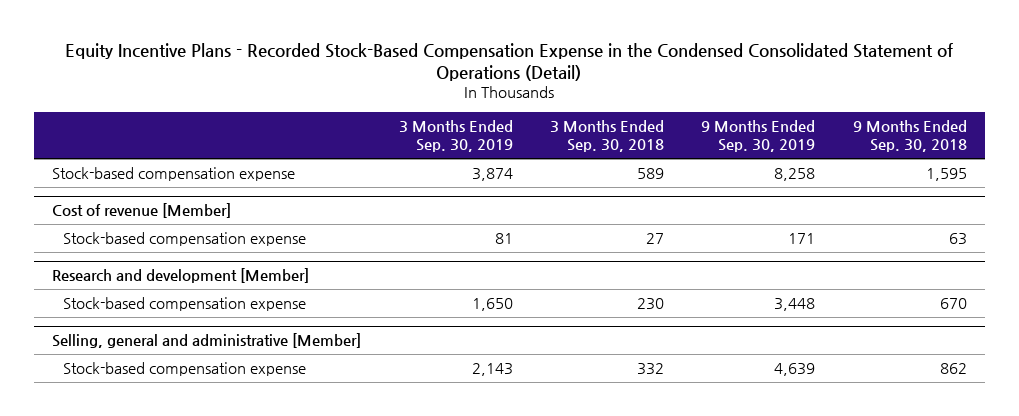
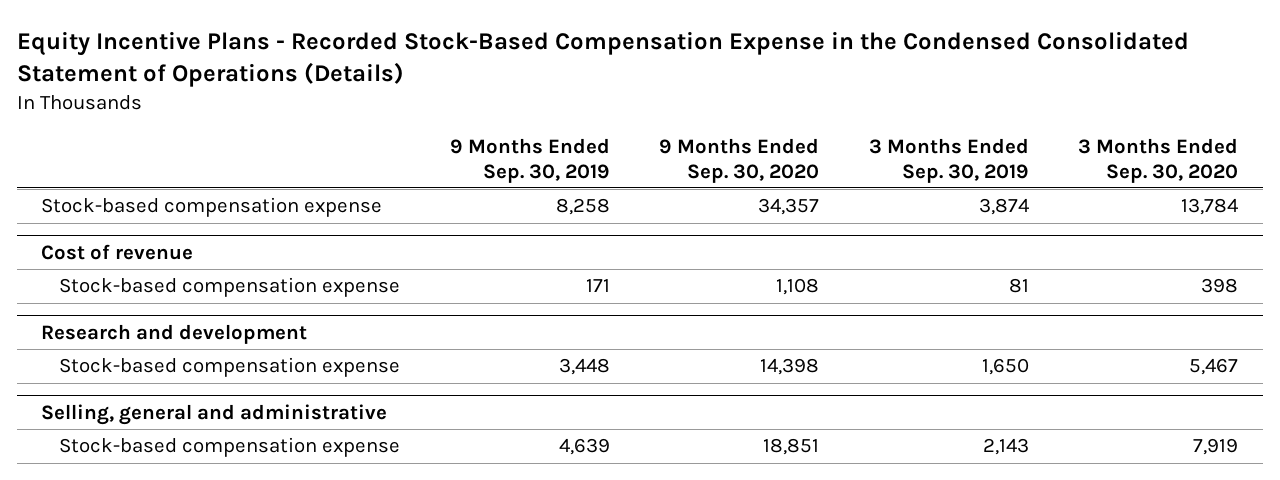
[65,42,954,82] Equity Incentive Plans - Recorded Stock-Based Compensation Expense in the Condensed Consolidated Statement of Operations (Detail) -> [16,30,1189,87] Equity Incentive Plans - Recorded Stock-Based Compensation Expense in the Condensed Consolidated Statement of Operations (Details)
[549,119,664,153] 3 Months Ended Sep. 30, 2018 -> none
[852,119,967,153] 9 Months Ended Sep. 30, 2018 -> none
none -> [659,138,820,183] 9 Months Ended Sep. 30, 2020
none -> [1078,138,1239,183] 3 Months Ended Sep. 30, 2020
[52,203,232,219] Cost of revenue [Member] -> [41,243,194,260] Cost of revenue
[52,268,310,284] Research and development [Member] -> [41,323,308,344] Research and development
[52,333,362,349] Selling, general and administrative [Member] -> [41,403,388,425] Selling, general and administrative

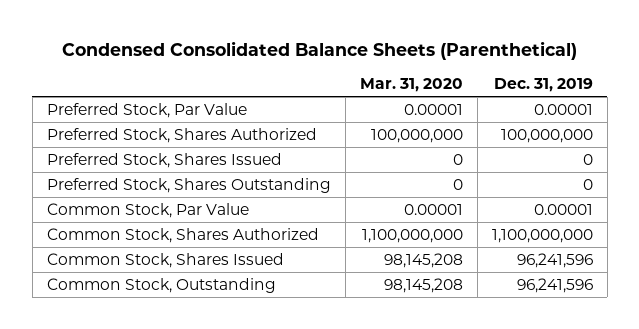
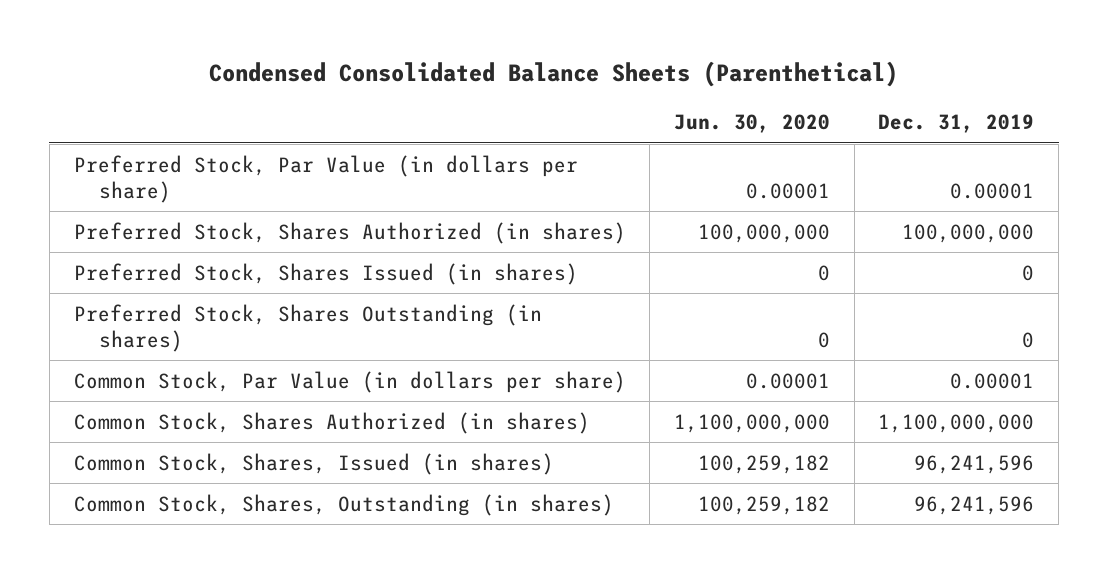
[359,78,463,93] Mar. 31, 2020 -> none
none -> [673,114,830,134] Jun. 30, 2020
[46,103,247,119] Preferred Stock, Par Value -> [73,154,578,203] Preferred Stock, Par Value (in dollars per share)
[46,128,317,144] Preferred Stock, Shares Authorized -> [73,221,626,244] Preferred Stock, Shares Authorized (in shares)
[46,153,282,169] Preferred Stock, Shares Issued -> [73,262,578,285] Preferred Stock, Shares Issued (in shares)
[46,178,331,194] Preferred Stock, Shares Outstanding -> [73,303,542,352] Preferred Stock, Shares Outstanding (in shares)
[46,203,249,219] Common Stock, Par Value -> [73,370,626,393] Common Stock, Par Value (in dollars per share)
[46,228,319,244] Common Stock, Shares Authorized -> [73,411,590,434] Common Stock, Shares Authorized (in shares)
[46,253,284,269] Common Stock, Shares Issued -> [73,452,554,475] Common Stock, Shares, Issued (in shares)
[46,278,276,294] Common Stock, Outstanding -> [73,493,614,516] Common Stock, Shares, Outstanding (in shares)

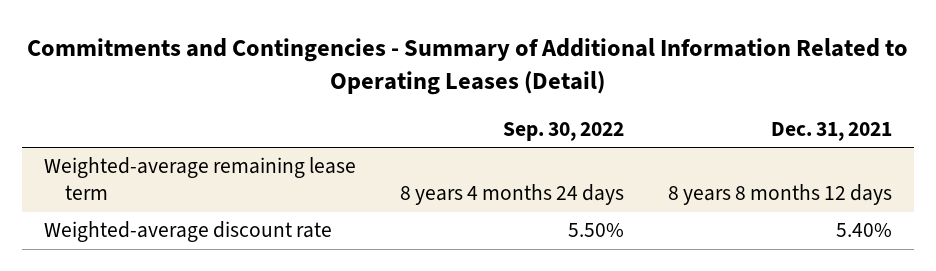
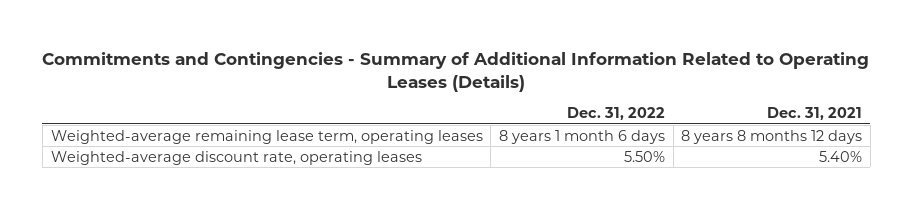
[27,37,909,95] Commitments and Contingencies - Summary of Additional Information Related to Operating Leases (Detail) -> [42,52,870,92] Commitments and Contingencies - Summary of Additional Information Related to Operating Leases (Details)
[503,121,625,141] Sep. 30, 2022 -> none
none -> [566,107,665,121] Dec. 31, 2022
[44,157,357,201] Weighted-average remaining lease term -> [50,129,483,144] Weighted-average remaining lease term, operating leases
[44,221,333,243] Weighted-average discount rate -> [50,150,422,165] Weighted-average discount rate, operating leases

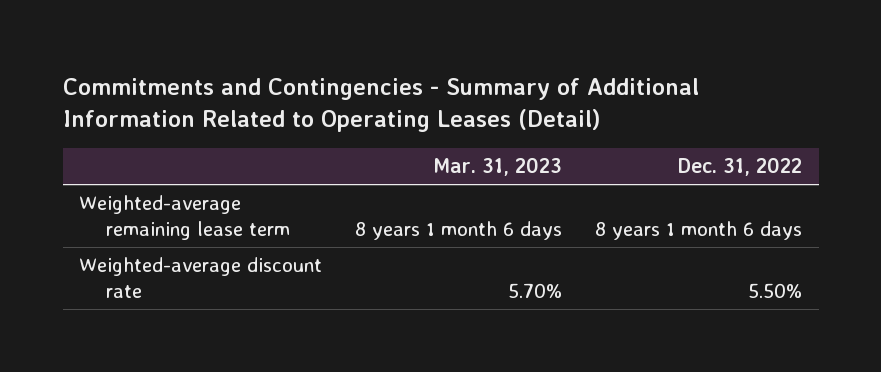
[42,52,870,92] Commitments and Contingencies - Summary of Additional Information Related to Operating Leases (Details) -> [62,77,699,133] Commitments and Contingencies - Summary of Additional Information Related to Operating Leases (Detail)
[767,107,863,121] Dec. 31, 2021 -> none
none -> [433,157,563,177] Mar. 31, 2023
[50,129,483,144] Weighted-average remaining lease term, operating leases -> [79,195,291,240] Weighted-average remaining lease term
[50,150,422,165] Weighted-average discount rate, operating leases -> [79,257,323,298] Weighted-average discount rate

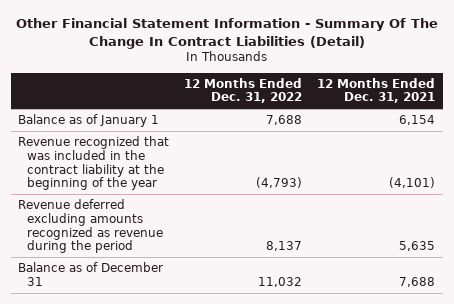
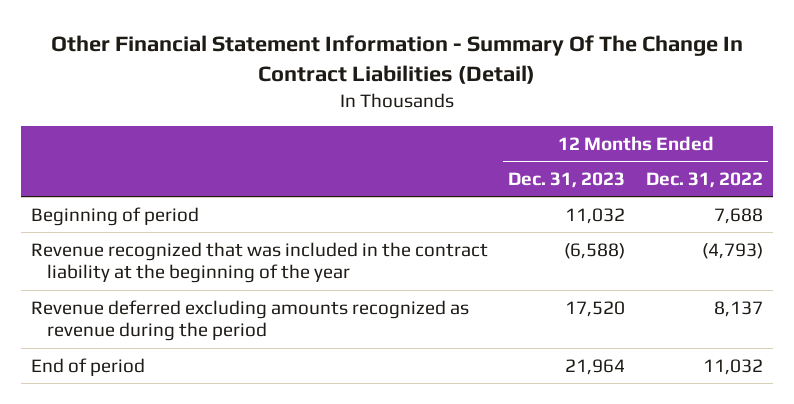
[317,77,436,104] 12 Months Ended Dec. 31, 2021 -> none
none -> [508,171,626,188] Dec. 31, 2023
[18,113,160,127] Balance as of January 1 -> [31,206,200,226] Beginning of period
[18,261,164,286] Balance as of December 31 -> [31,357,146,376] End of period

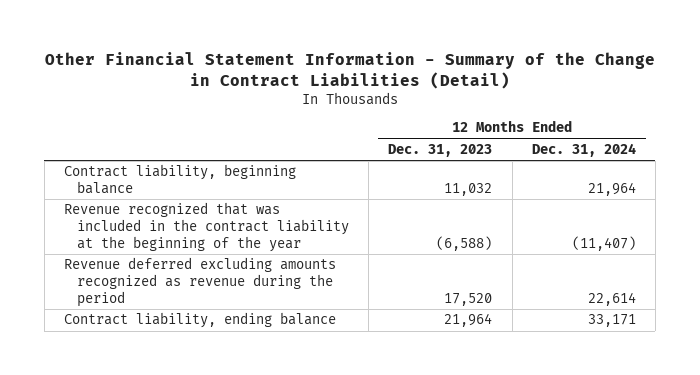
[50,35,743,85] Other Financial Statement Information - Summary Of The Change In Contract Liabilities (Detail) -> [44,51,655,89] Other Financial Statement Information - Summary of the Change in Contract Liabilities (Detail)
[645,171,763,188] Dec. 31, 2022 -> none
none -> [531,142,636,157] Dec. 31, 2024
[31,206,200,226] Beginning of period -> [63,164,296,195] Contract liability, beginning balance
[31,357,146,376] End of period -> [63,312,336,329] Contract liability, ending balance

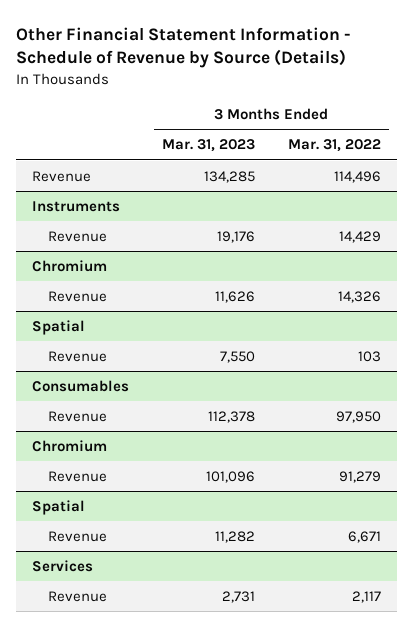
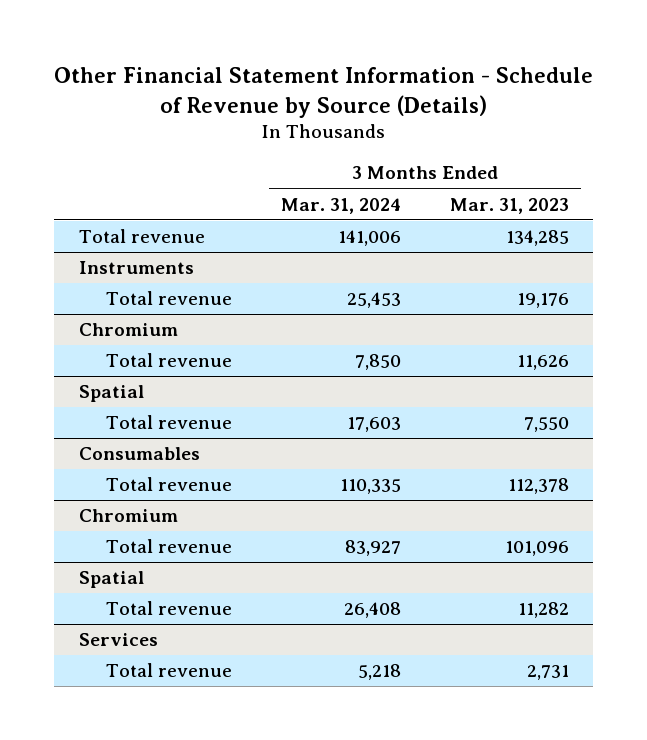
[287,139,381,153] Mar. 31, 2022 -> none
none -> [280,197,401,214] Mar. 31, 2024
[32,171,92,183] Revenue -> [78,229,205,244] Total revenue
[47,231,107,243] Revenue -> [105,291,232,306] Total revenue
[47,291,107,303] Revenue -> [105,353,232,368] Total revenue
[47,351,107,363] Revenue -> [105,415,232,430] Total revenue
[47,411,107,423] Revenue -> [105,477,232,492] Total revenue
[47,471,107,483] Revenue -> [105,539,232,554] Total revenue
[47,531,107,543] Revenue -> [105,601,232,616] Total revenue
[47,591,107,603] Revenue -> [105,663,232,678] Total revenue

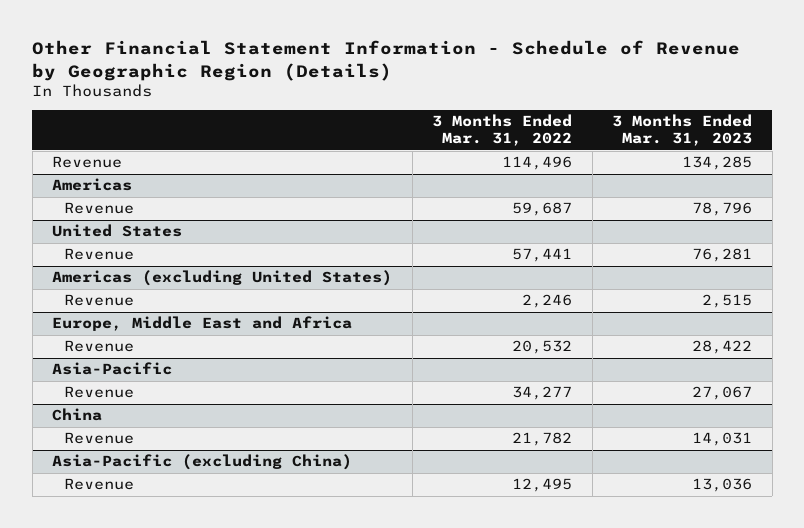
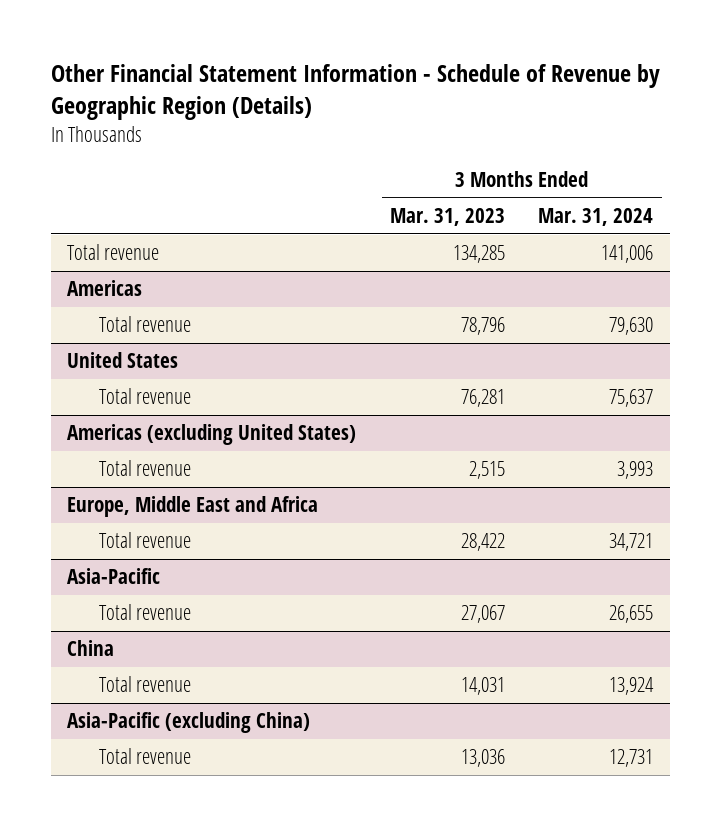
[432,114,573,147] 3 Months Ended Mar. 31, 2022 -> none
none -> [538,208,654,227] Mar. 31, 2024
[52,156,123,169] Revenue -> [67,244,160,261] Total revenue
[63,202,134,215] Revenue -> [99,316,192,333] Total revenue
[63,248,134,261] Revenue -> [99,388,192,405] Total revenue
[63,294,134,307] Revenue -> [99,460,192,477] Total revenue
[63,340,134,353] Revenue -> [99,532,192,549] Total revenue
[63,386,134,399] Revenue -> [99,604,192,621] Total revenue
[63,432,134,445] Revenue -> [99,676,192,693] Total revenue
[63,478,134,491] Revenue -> [99,748,192,765] Total revenue

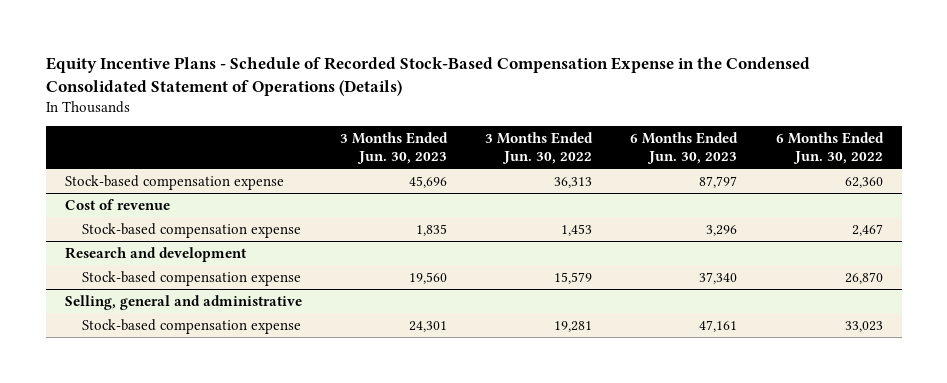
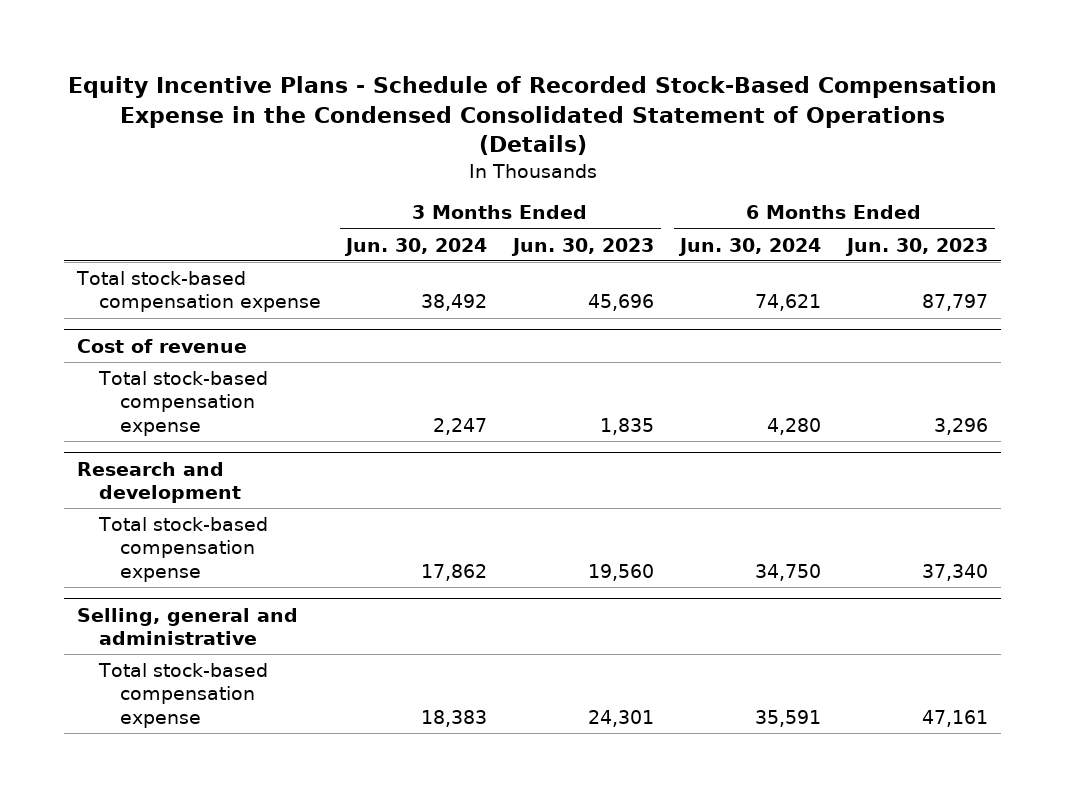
[485,132,594,165] 3 Months Ended Jun. 30, 2022 -> none
[775,132,884,165] 6 Months Ended Jun. 30, 2022 -> none
none -> [344,237,488,256] Jun. 30, 2024
none -> [678,237,822,256] Jun. 30, 2024
[64,174,284,190] Stock-based compensation expense -> [76,270,321,313] Total stock-based compensation expense
[82,222,302,238] Stock-based compensation expense -> [97,370,268,436] Total stock-based compensation expense
[82,270,302,286] Stock-based compensation expense -> [97,516,268,582] Total stock-based compensation expense
[82,318,302,334] Stock-based compensation expense -> [97,662,268,728] Total stock-based compensation expense

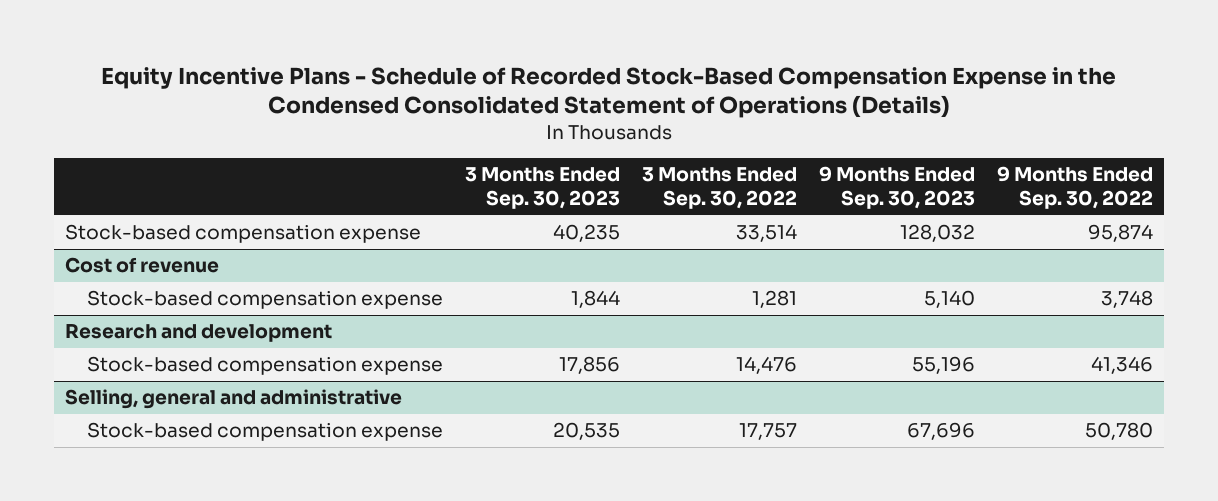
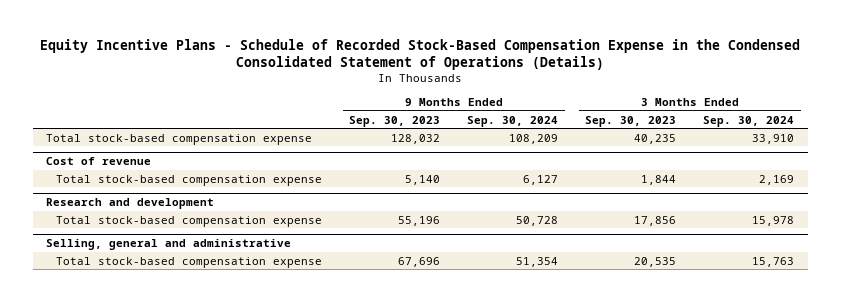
[642,167,798,210] 3 Months Ended Sep. 30, 2022 -> none
[997,166,1154,210] 9 Months Ended Sep. 30, 2022 -> none
none -> [467,115,559,127] Sep. 30, 2024
none -> [703,115,795,127] Sep. 30, 2024
[65,224,422,244] Stock-based compensation expense -> [46,133,313,145] Total stock-based compensation expense
[87,290,444,310] Stock-based compensation expense -> [56,174,323,186] Total stock-based compensation expense
[87,356,444,376] Stock-based compensation expense -> [56,215,323,227] Total stock-based compensation expense
[87,422,444,442] Stock-based compensation expense -> [56,256,323,268] Total stock-based compensation expense

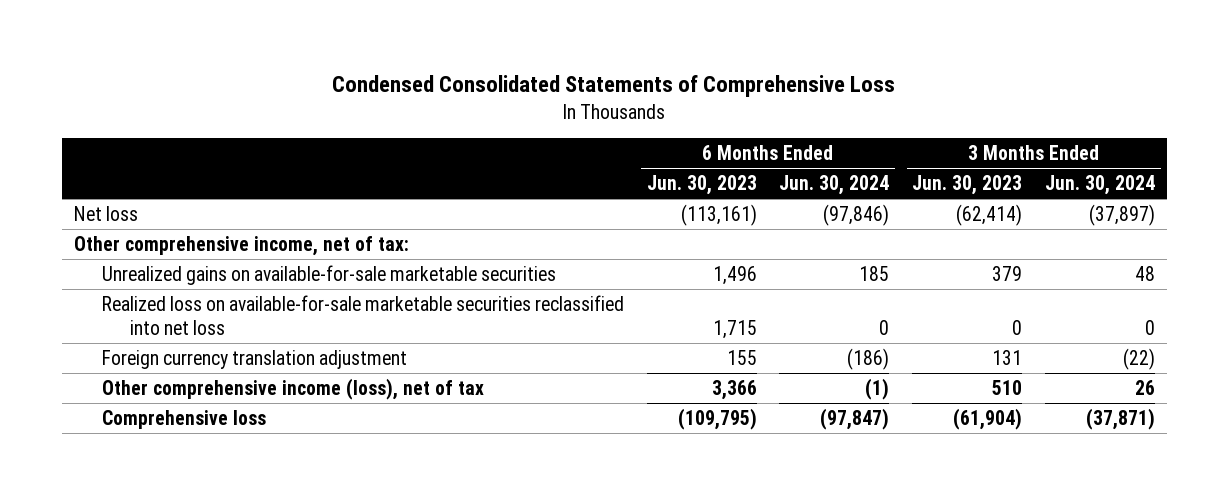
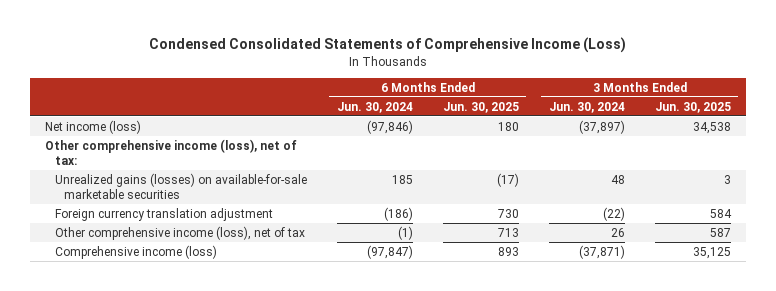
[332,75,896,98] Condensed Consolidated Statements of Comprehensive Loss -> [148,37,626,54] Condensed Consolidated Statements of Comprehensive Income (Loss)
[646,175,757,196] Jun. 30, 2023 -> none
[912,175,1023,196] Jun. 30, 2023 -> none
none -> [442,101,519,113] Jun. 30, 2025
none -> [654,101,731,113] Jun. 30, 2025
[101,294,624,336] Realized loss on available-for-sale marketable securities reclassified into net loss -> none
[73,205,138,221] Net loss -> [45,119,142,134] Net income (loss)
[73,235,409,256] Other comprehensive income, net of tax: -> [45,138,298,165] Other comprehensive income (loss), net of tax:
[101,264,556,285] Unrealized gains on available-for-sale marketable securities -> [54,172,307,199] Unrealized gains (losses) on available-for-sale marketable securities
[101,409,266,429] Comprehensive loss -> [54,244,217,259] Comprehensive income (loss)

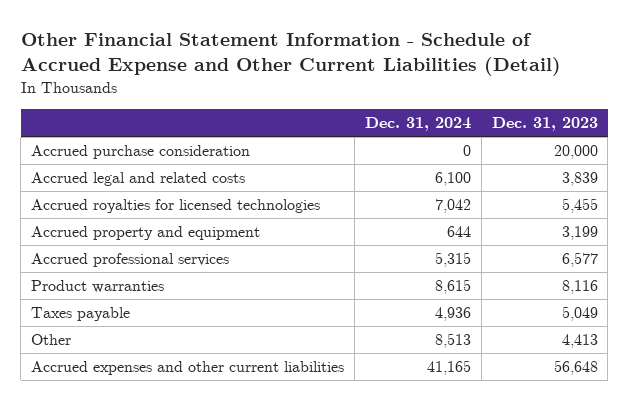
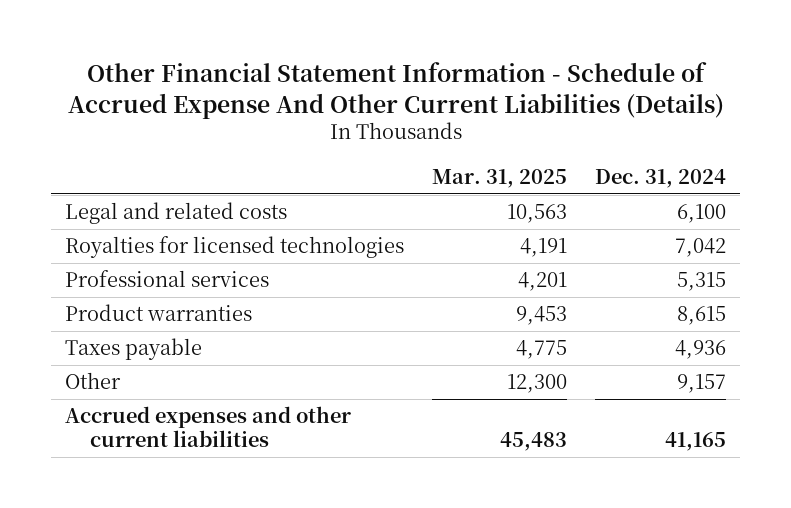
[20,32,561,76] Other Financial Statement Information - Schedule of Accrued Expense and Other Current Liabilities (Detail) -> [67,61,724,119] Other Financial Statement Information - Schedule of Accrued Expense And Other Current Liabilities (Details)
[491,117,598,132] Dec. 31, 2023 -> none
none -> [432,168,568,188] Mar. 31, 2025
[31,145,251,160] Accrued purchase consideration -> none
[31,226,261,241] Accrued property and equipment -> none
[31,172,246,187] Accrued legal and related costs -> [64,202,287,225] Legal and related costs
[31,199,321,214] Accrued royalties for licensed technologies -> [64,236,404,259] Royalties for licensed technologies
[31,253,230,268] Accrued professional services -> [64,270,269,288] Professional services
[434,333,471,349] 8,513 -> [677,374,727,394] 9,157

